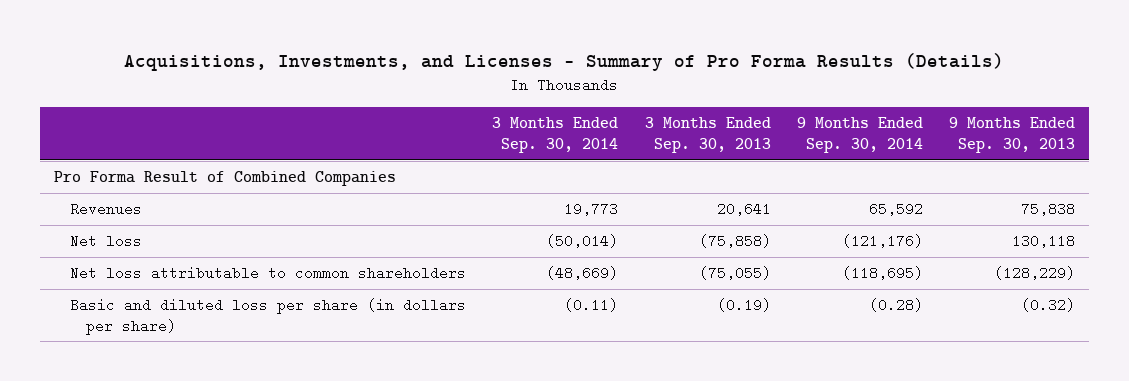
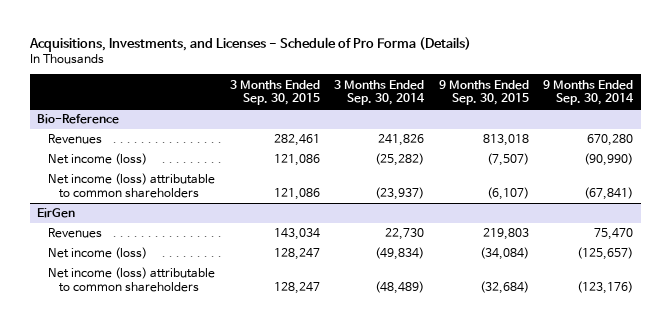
[124,52,1005,71] Acquisitions, Investments, and Licenses - Summary of Pro Forma Results (Details) -> [29,36,472,52] Acquisitions, Investments, and Licenses - Schedule of Pro Forma (Details)
[644,117,771,153] 3 Months Ended Sep. 30, 2013 -> none
[949,117,1076,153] 9 Months Ended Sep. 30, 2013 -> none
none -> [229,79,320,106] 3 Months Ended Sep. 30, 2015
none -> [438,79,529,106] 9 Months Ended Sep. 30, 2015
[53,170,396,186] Pro Forma Result of Combined Companies -> none
[69,297,466,335] Basic and diluted loss per share (in dollars per share) -> none
none -> [37,114,120,125] Bio-Reference
[564,201,619,216] 19,773 -> [378,134,425,147] 241,826
[868,201,923,216] 65,592 -> [587,134,634,147] 670,280
[69,233,142,248] Net loss -> [48,153,148,166] Net income (loss)
[546,233,619,248] (50,014) -> [375,153,425,167] (25,282)
[841,233,923,248] (121,176) -> [584,153,634,167] (90,990)
[69,265,466,280] Net loss attributable to common shareholders -> [48,173,216,198] Net income (loss) attributable to common shareholders
[546,265,619,280] (48,669) -> [375,186,425,200] (23,937)
[841,265,923,280] (118,695) -> [584,186,634,200] (67,841)
none -> [37,208,76,219] EirGen
none -> [48,228,103,239] Revenues
none -> [48,247,148,260] Net income (loss)
none -> [48,267,216,292] Net income (loss) attributable to common shareholders

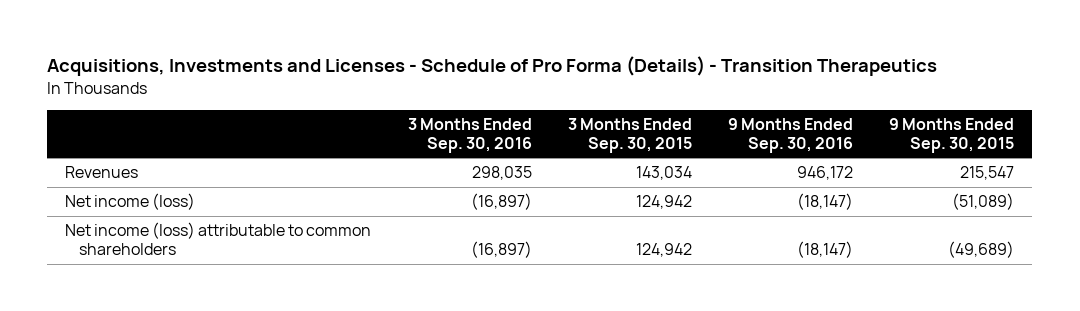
[29,36,472,52] Acquisitions, Investments, and Licenses - Schedule of Pro Forma (Details) -> [47,56,938,77] Acquisitions, Investments and Licenses - Schedule of Pro Forma (Details) - Transition Therapeutics
[334,79,426,106] 3 Months Ended Sep. 30, 2014 -> none
[543,79,635,106] 9 Months Ended Sep. 30, 2014 -> none
none -> [407,117,532,153] 3 Months Ended Sep. 30, 2016
none -> [727,117,853,153] 9 Months Ended Sep. 30, 2016
[37,114,120,125] Bio-Reference -> none
[37,208,76,219] EirGen -> none
[48,228,103,239] Revenues -> none
[48,247,148,260] Net income (loss) -> none
[48,267,216,292] Net income (loss) attributable to common shareholders -> none
[273,134,320,147] 282,461 -> [635,166,692,181] 143,034
[482,134,529,147] 813,018 -> [960,166,1015,181] 215,547
[273,154,320,167] 121,086 -> [635,195,692,210] 124,942
[486,153,529,167] (7,507) -> [952,193,1015,211] (51,089)
[273,187,320,200] 121,086 -> [635,243,692,258] 124,942
[486,186,529,200] (6,107) -> [948,241,1015,259] (49,689)

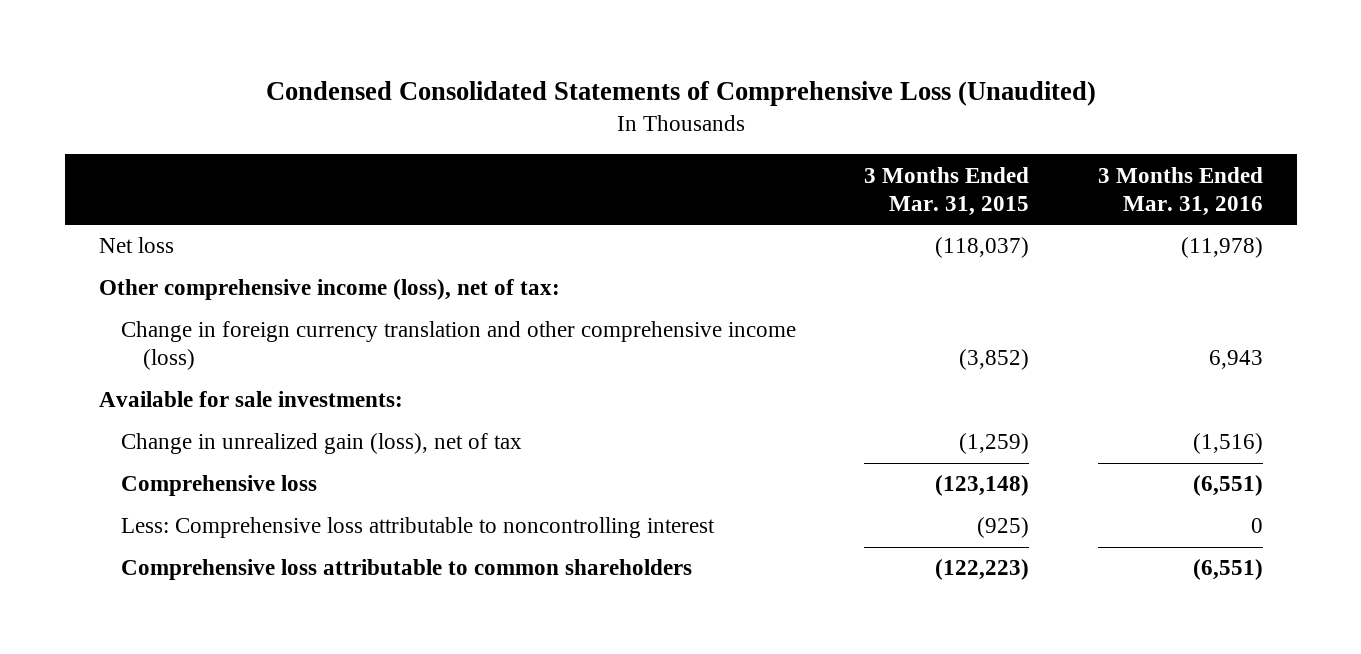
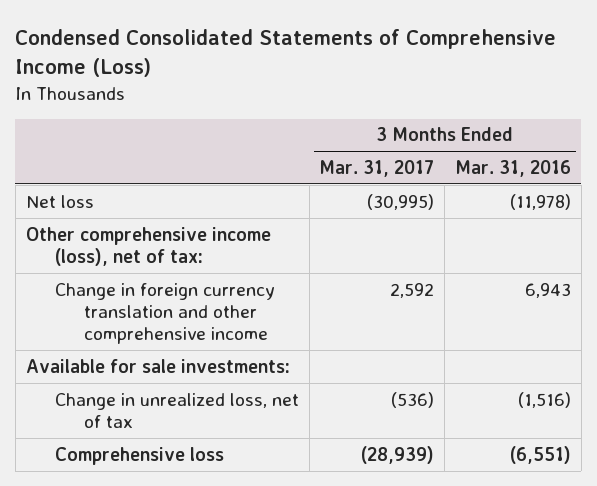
[265,81,1096,107] Condensed Consolidated Statements of Comprehensive Loss (Unaudited) -> [15,28,557,78] Condensed Consolidated Statements of Comprehensive Income (Loss)
[864,166,1030,216] 3 Months Ended Mar. 31, 2015 -> none
none -> [319,159,435,177] Mar. 31, 2017
[120,321,796,371] Change in foreign currency translation and other comprehensive income (loss) -> [54,282,275,344] Change in foreign currency translation and other comprehensive income
[120,433,522,455] Change in unrealized gain (loss), net of tax -> [54,392,299,428] Change in unrealized loss, net of tax
[120,517,715,539] Less: Comprehensive loss attributable to noncontrolling interest -> none
[120,559,692,581] Comprehensive loss attributable to common shareholders -> none

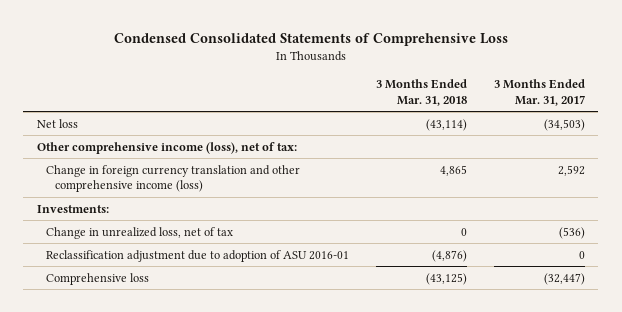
[15,28,557,78] Condensed Consolidated Statements of Comprehensive Income (Loss) -> [113,32,508,46] Condensed Consolidated Statements of Comprehensive Loss
[454,159,571,177] Mar. 31, 2016 -> none
none -> [375,79,467,106] 3 Months Ended Mar. 31, 2018
[367,193,435,210] (30,995) -> [543,118,585,131] (34,503)
[54,282,275,344] Change in foreign currency translation and other comprehensive income -> [45,164,300,193] Change in foreign currency translation and other comprehensive income (loss)
[25,358,290,373] Available for sale investments: -> [36,204,109,213] Investments:
none -> [45,249,349,262] Reclassification adjustment due to adoption of ASU 2016-01
[361,445,435,464] (28,939) -> [543,272,585,285] (32,447)

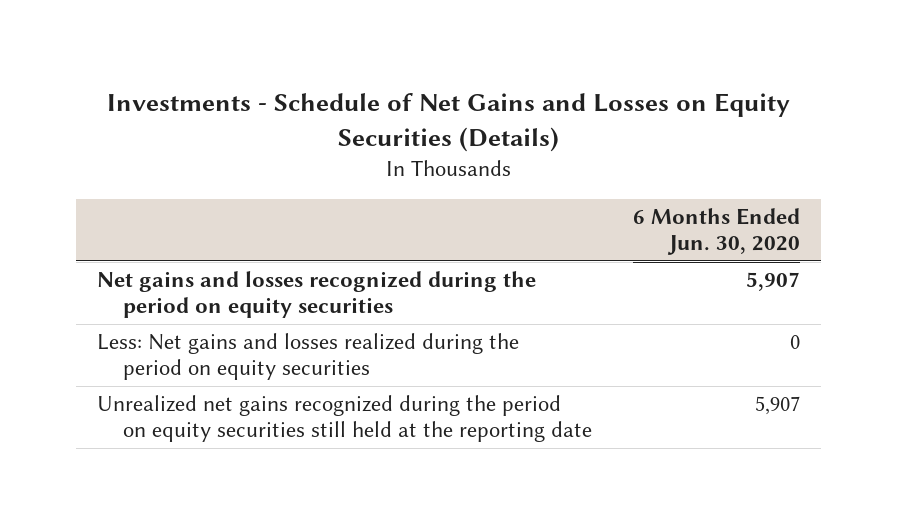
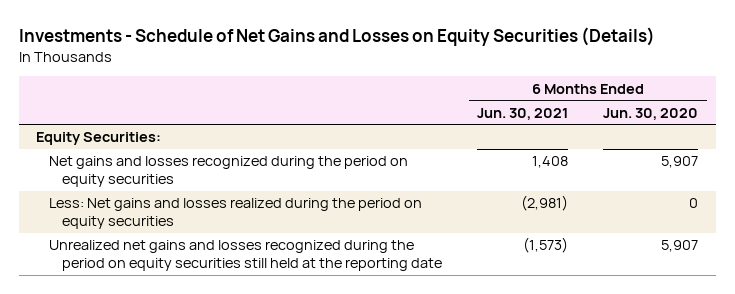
none -> [477,107,569,120] Jun. 30, 2021
none -> [36,132,162,146] Equity Securities:
[96,394,593,443] Unrealized net gains recognized during the period on equity securities still held at the reporting date -> [49,240,443,272] Unrealized net gains and losses recognized during the period on equity securities still held at the reporting date

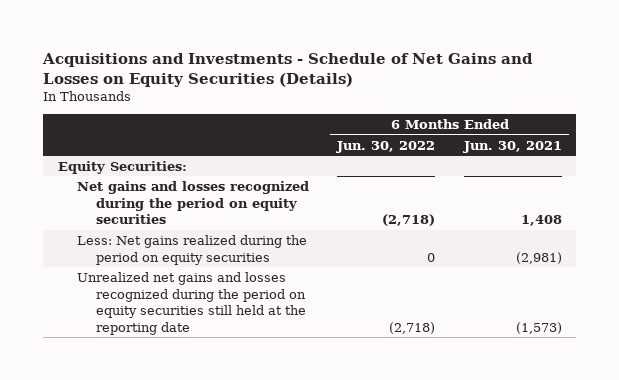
[18,26,655,46] Investments - Schedule of Net Gains and Losses on Equity Securities (Details) -> [42,52,534,87] Acquisitions and Investments - Schedule of Net Gains and Losses on Equity Securities (Details)
[603,107,699,120] Jun. 30, 2020 -> none
none -> [336,140,436,153] Jun. 30, 2022
[49,198,423,230] Less: Net gains and losses realized during the period on equity securities -> [76,234,307,265] Less: Net gains realized during the period on equity securities

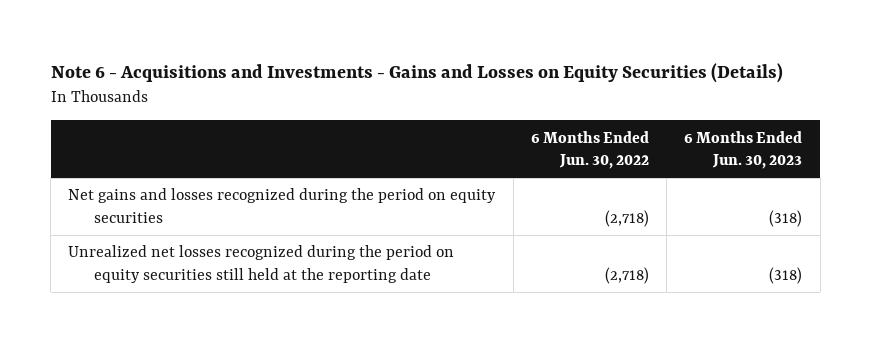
[42,52,534,87] Acquisitions and Investments - Schedule of Net Gains and Losses on Equity Securities (Details) -> [50,63,783,84] Note 6 - Acquisitions and Investments - Gains and Losses on Equity Securities (Details)
[462,140,562,153] Jun. 30, 2021 -> none
none -> [684,130,803,170] 6 Months Ended Jun. 30, 2023
[57,160,187,174] Equity Securities: -> none
[76,234,307,265] Less: Net gains realized during the period on equity securities -> none
[76,271,307,335] Unrealized net gains and losses recognized during the period on equity securities still held at the reporting date -> [68,245,455,284] Unrealized net losses recognized during the period on equity securities still held at the reporting date

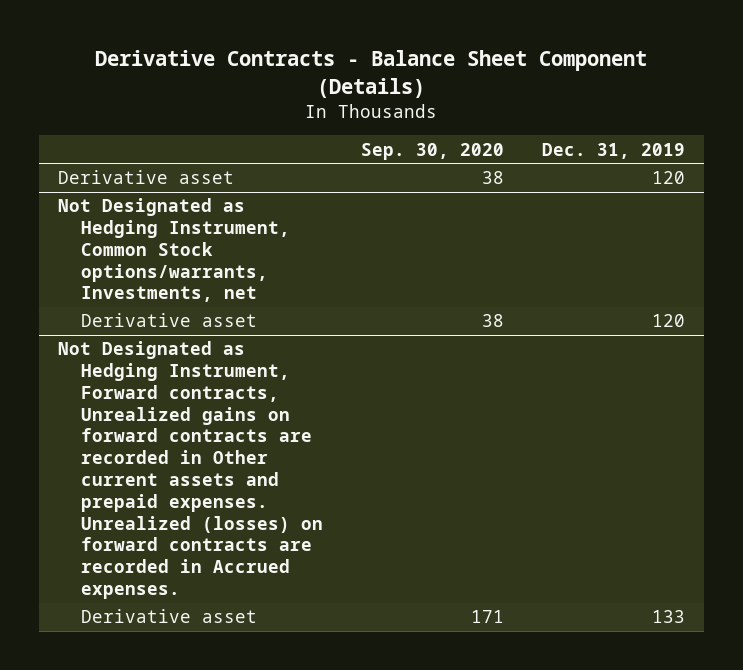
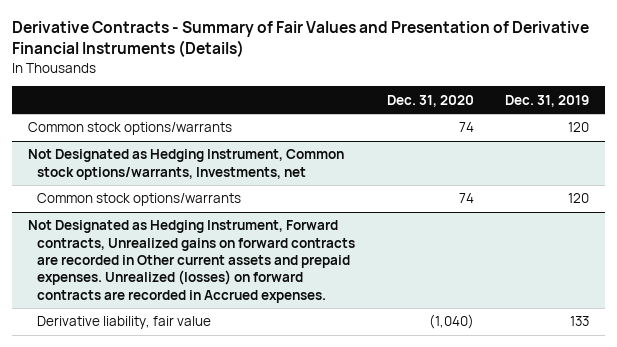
[95,50,648,98] Derivative Contracts - Balance Sheet Component (Details) -> [11,21,589,58] Derivative Contracts - Summary of Fair Values and Presentation of Derivative Financial Instruments (Details)
[360,142,504,160] Sep. 30, 2020 -> none
none -> [386,94,474,107] Dec. 31, 2020
[58,170,235,185] Derivative asset -> [27,122,232,136] Common stock options/warrants
[58,198,290,303] Not Designated as Hedging Instrument, Common Stock options/warrants, Investments, net -> [27,149,344,180] Not Designated as Hedging Instrument, Common stock options/warrants, Investments, net
[80,313,257,328] Derivative asset -> [37,193,242,207] Common stock options/warrants
[80,609,257,624] Derivative asset -> [37,316,212,330] Derivative liability, fair value

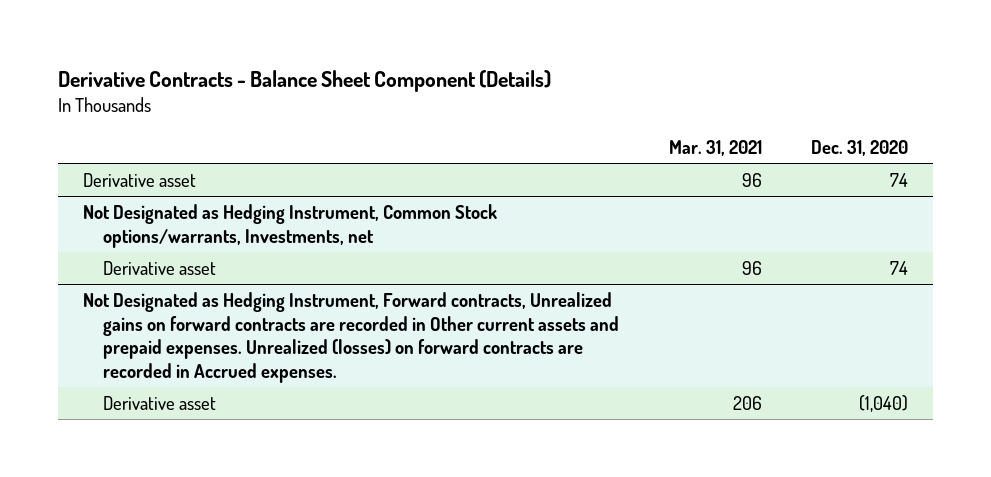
[11,21,589,58] Derivative Contracts - Summary of Fair Values and Presentation of Derivative Financial Instruments (Details) -> [57,69,551,92] Derivative Contracts - Balance Sheet Component (Details)
[505,94,590,107] Dec. 31, 2019 -> none
none -> [668,139,762,156] Mar. 31, 2021
[27,122,232,136] Common stock options/warrants -> [82,173,196,188] Derivative asset
[27,149,344,180] Not Designated as Hedging Instrument, Common stock options/warrants, Investments, net -> [82,204,497,248] Not Designated as Hedging Instrument, Common Stock options/warrants, Investments, net
[37,193,242,207] Common stock options/warrants -> [103,261,217,276] Derivative asset
[37,316,212,330] Derivative liability, fair value -> none
none -> [103,396,217,411] Derivative asset

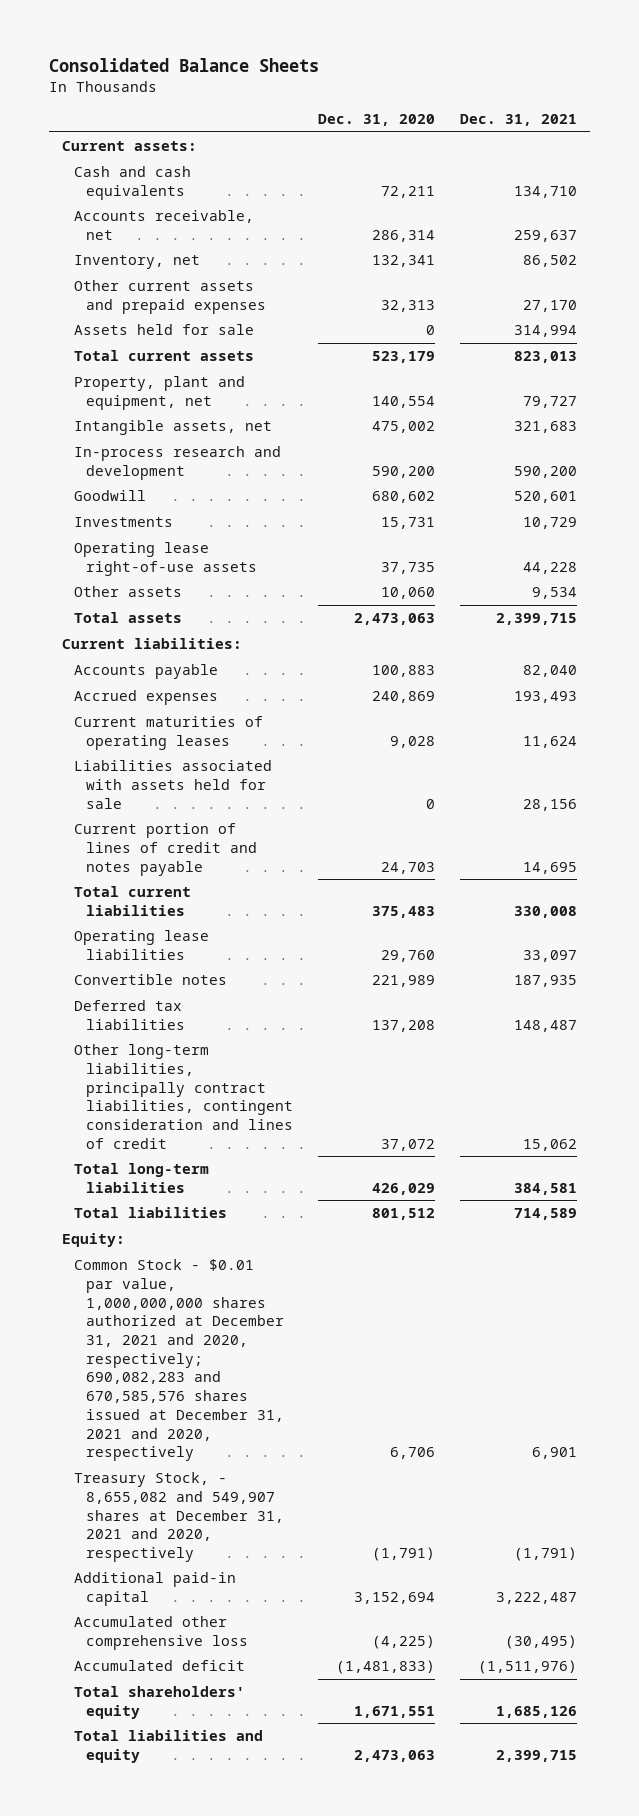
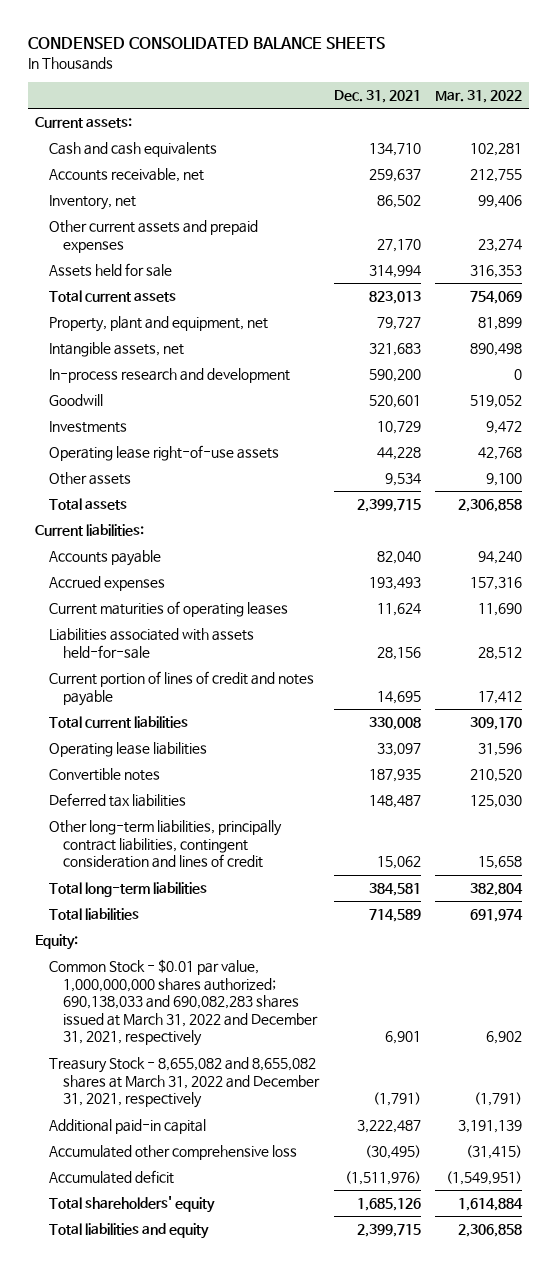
[48,57,319,72] Consolidated Balance Sheets -> [28,37,386,50] CONDENSED CONSOLIDATED BALANCE SHEETS
[318,114,436,127] Dec. 31, 2020 -> none
none -> [435,90,523,104] Mar. 31, 2022
[73,760,272,809] Liabilities associated with assets held for sale -> [49,628,255,659] Liabilities associated with assets held-for-sale
[73,1259,284,1462] Common Stock - $0.01 par value, 1,000,000,000 shares authorized at December 31, 2021 and 2020, respectively; 690,082,283 and 670,585,576 shares issued at December 31, 2021 and 2020, respectively -> [49,959,319,1047] Common Stock - $0.01 par value, 1,000,000,000 shares authorized; 690,138,033 and 690,082,283 shares issued at March 31, 2022 and December 31, 2021, respectively
[73,1472,284,1562] Treasury Stock, - 8,655,082 and 549,907 shares at December 31, 2021 and 2020, respectively -> [49,1057,321,1109] Treasury Stock - 8,655,082 and 8,655,082 shares at March 31, 2022 and December 31, 2021, respectively

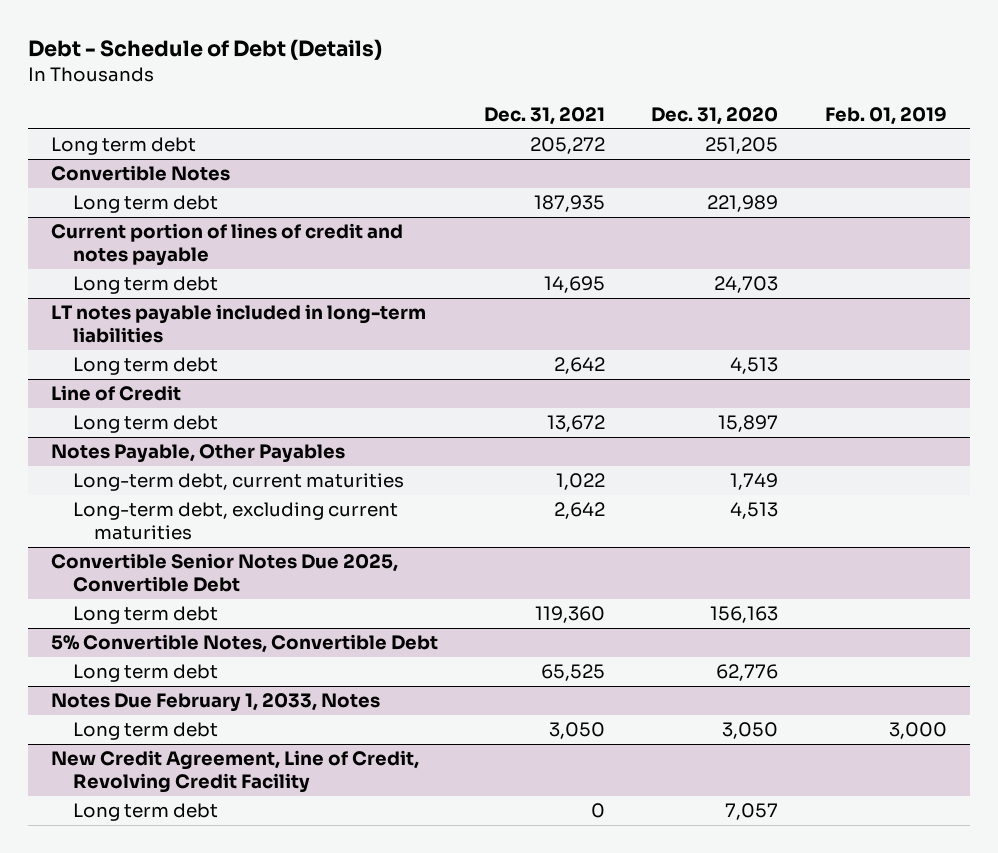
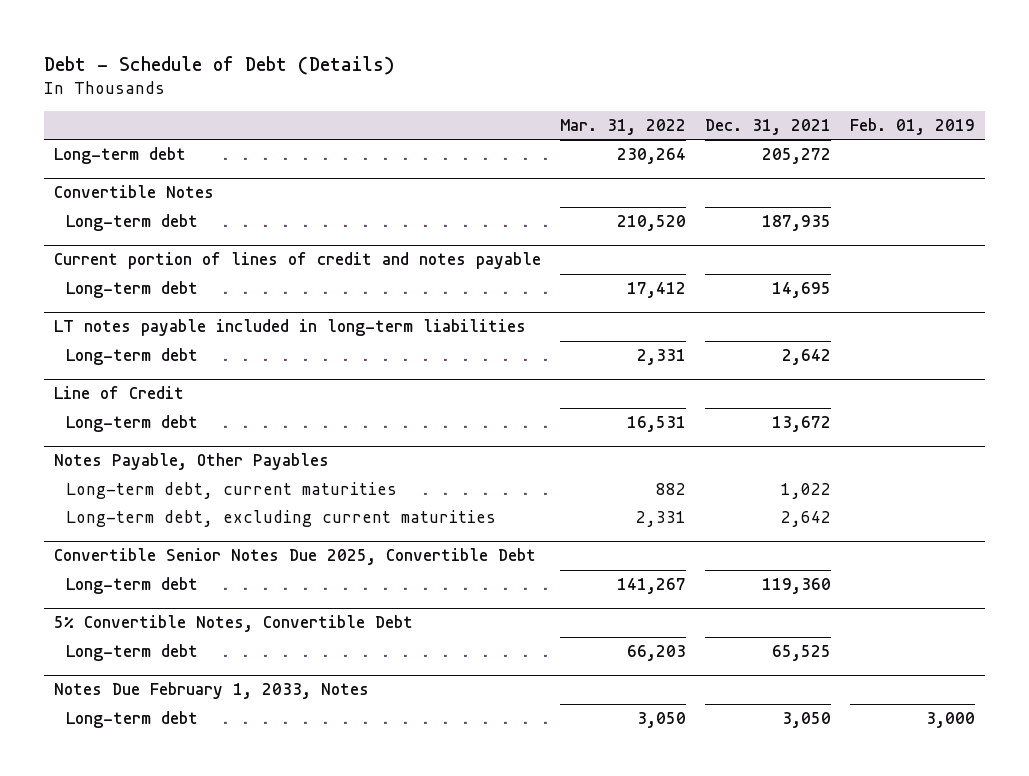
[651,106,779,125] Dec. 31, 2020 -> none
none -> [559,119,686,136] Mar. 31, 2022
[51,137,197,156] Long term debt -> [53,147,186,165] Long-term debt
[72,195,218,214] Long term debt -> [65,214,198,232] Long-term debt
[72,276,218,295] Long term debt -> [65,281,198,299] Long-term debt
[72,357,218,376] Long term debt -> [65,348,198,366] Long-term debt
[72,415,218,434] Long term debt -> [65,415,198,433] Long-term debt
[72,606,218,625] Long term debt -> [65,577,198,595] Long-term debt
[72,664,218,683] Long term debt -> [65,644,198,662] Long-term debt
[51,750,420,793] New Credit Agreement, Line of Credit, Revolving Credit Facility -> none
[72,803,218,822] Long term debt -> none
[72,722,218,741] Long term debt -> [65,711,198,729] Long-term debt

